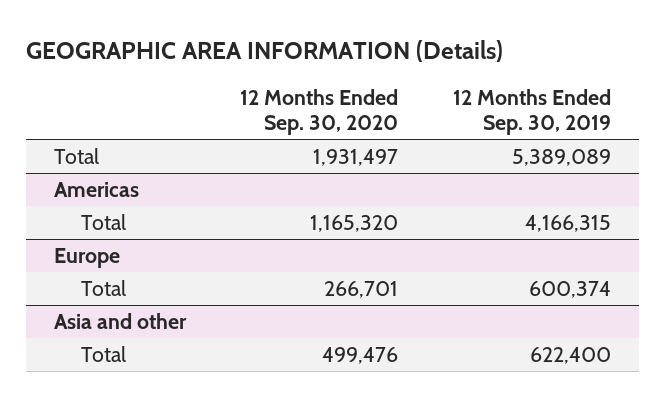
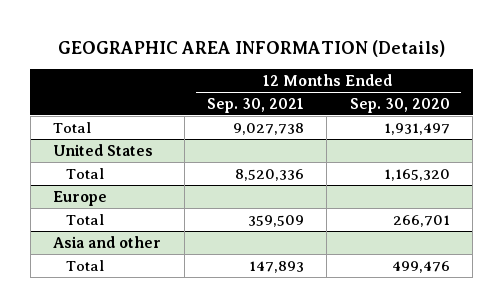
[453,88,612,135] 12 Months Ended Sep. 30, 2019 -> none
none -> [207,97,305,113] Sep. 30, 2021
[53,182,139,198] Americas -> [53,143,154,156] United States

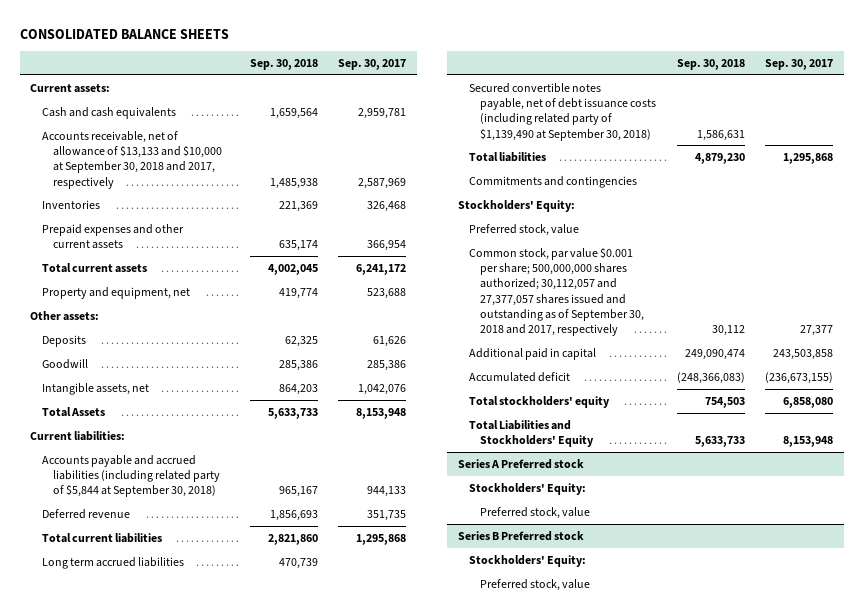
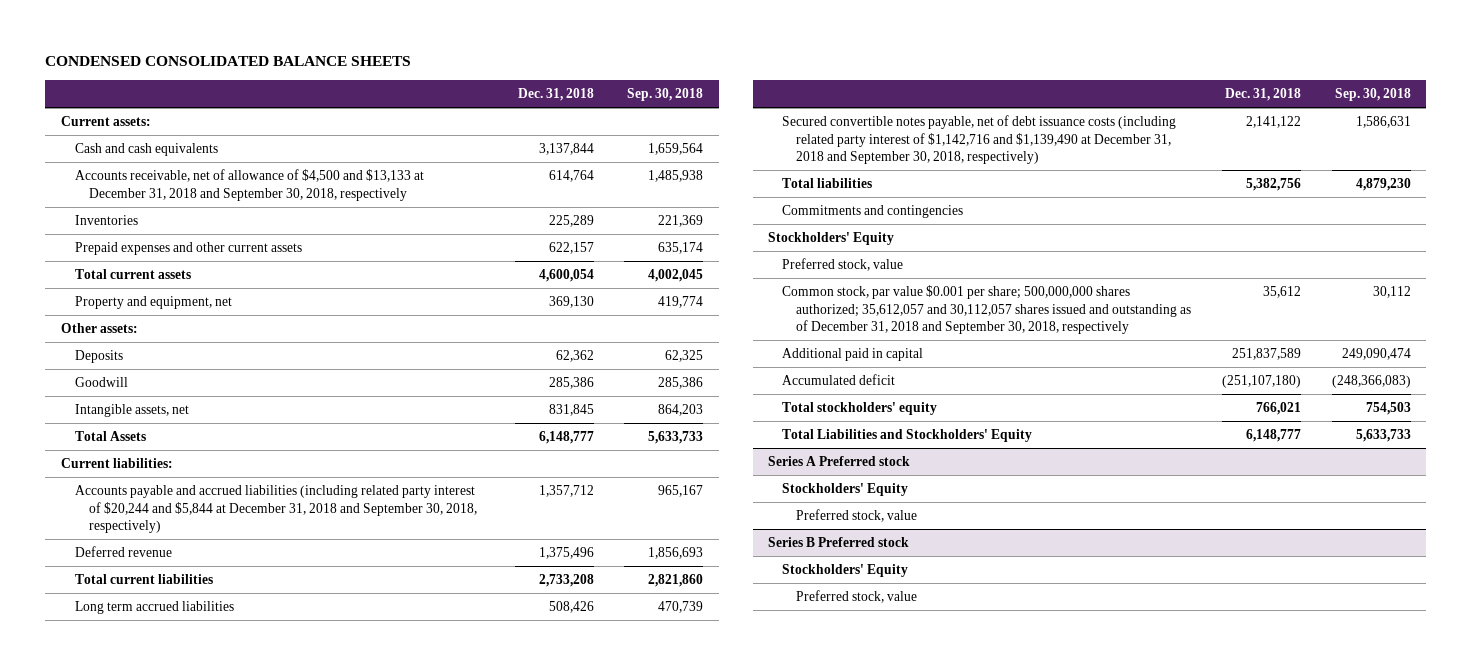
[19,28,229,39] CONSOLIDATED BALANCE SHEETS -> [45,56,412,67] CONDENSED CONSOLIDATED BALANCE SHEETS
[338,59,407,71] Sep. 30, 2017 -> none
none -> [517,88,594,102] Dec. 31, 2018
[41,130,222,189] Accounts receivable, net of allowance of $13,133 and $10,000 at September 30, 2018 and 2017, respectively -> [74,169,424,201] Accounts receivable, net of allowance of $4,500 and $13,133 at December 31, 2018 and September 30, 2018, respectively
[41,454,220,498] Accounts payable and accrued liabilities (including related party of $5,844 at September 30, 2018) -> [74,485,477,534] Accounts payable and accrued liabilities (including related party interest of $20,244 and $5,844 at December 31, 2018 and September 30, 2018, respectively)
[468,82,657,141] Secured convertible notes payable, net of debt issuance costs (including related party of $1,139,490 at September 30, 2018) -> [782,115,1177,165] Secured convertible notes payable, net of debt issuance costs (including related party interest of $1,142,716 and $1,139,490 at December 31, 2018 and September 30, 2018, respectively)
[457,199,575,212] Stockholders' Equity: -> [768,232,895,246] Stockholders' Equity
[468,247,645,337] Common stock, par value $0.001 per share; 500,000,000 shares authorized; 30,112,057 and 27,377,057 shares issued and outstanding as of September 30, 2018 and 2017, respectively -> [782,285,1192,335] Common stock, par value $0.001 per share; 500,000,000 shares authorized; 35,612,057 and 30,112,057 shares issued and outstanding as of December 31, 2018 and September 30, 2018, respectively
[468,482,586,495] Stockholders' Equity: -> [782,483,909,497] Stockholders' Equity
[468,554,586,567] Stockholders' Equity: -> [782,564,909,578] Stockholders' Equity

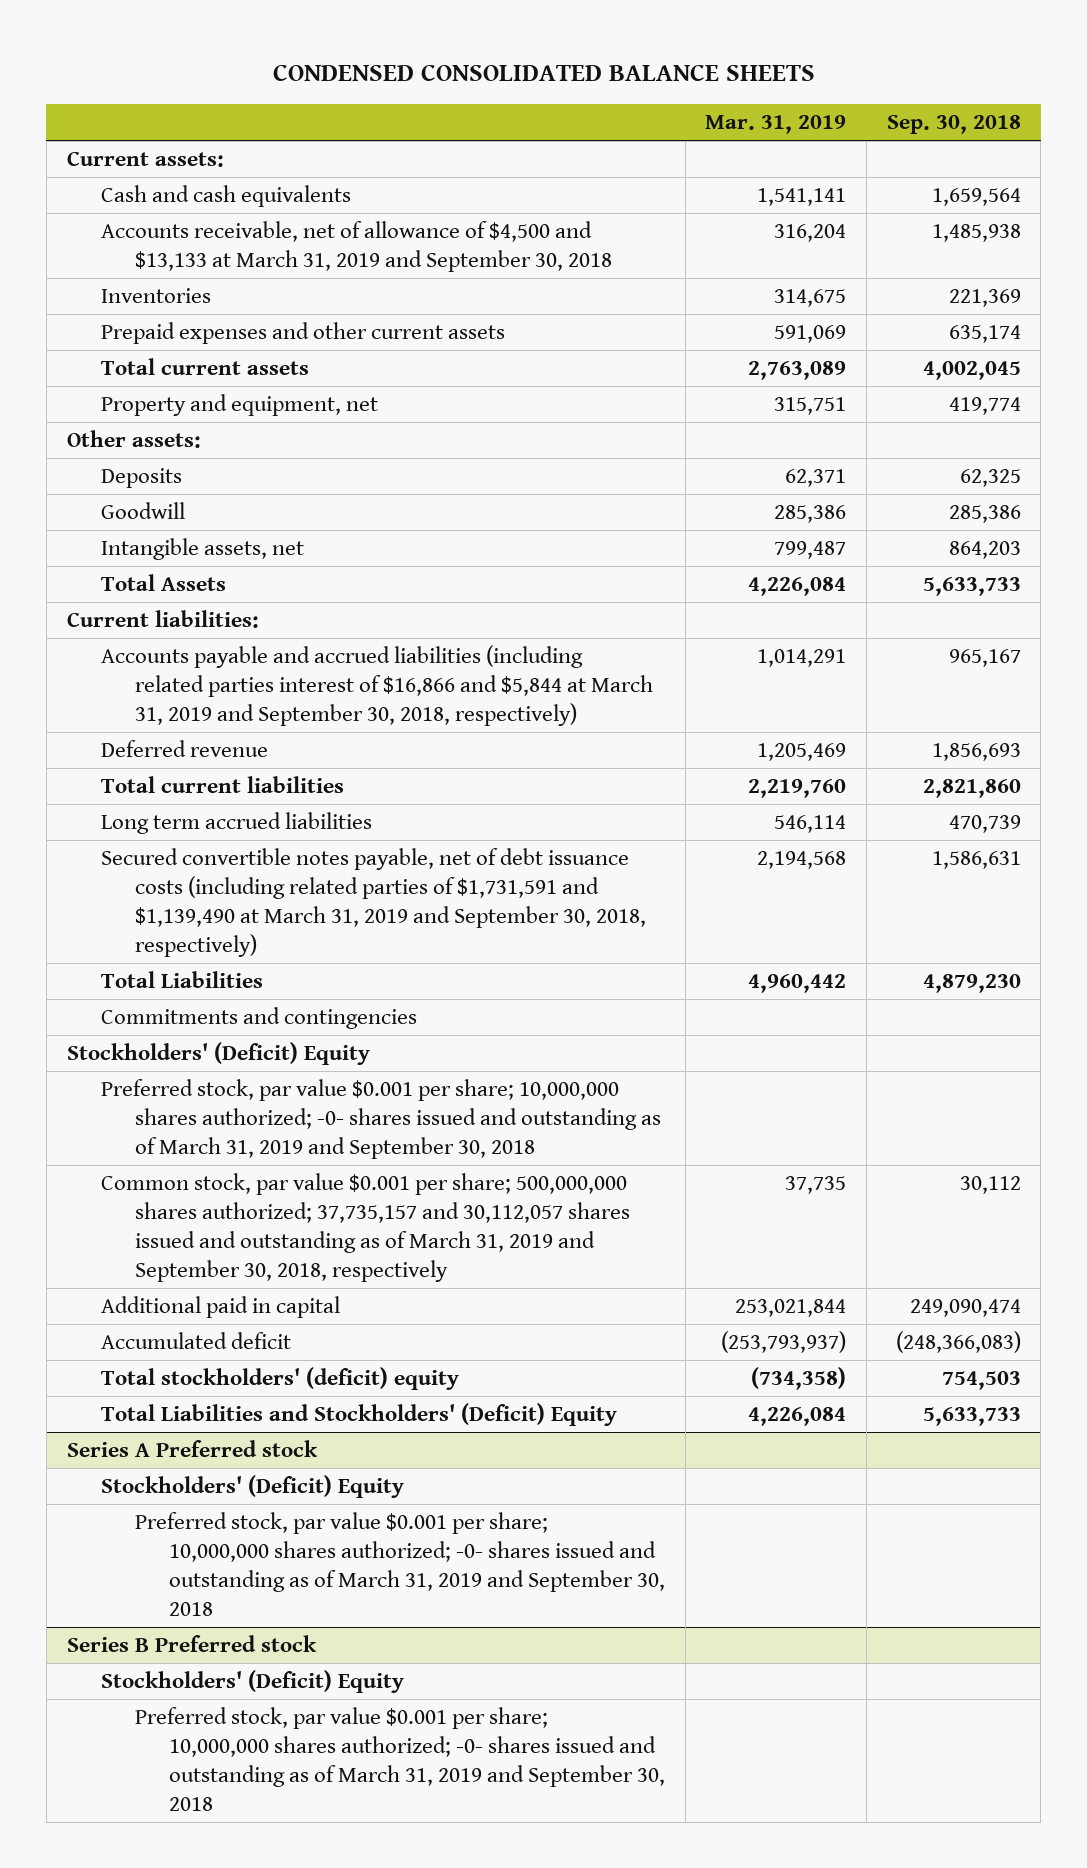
[517,88,594,102] Dec. 31, 2018 -> none
none -> [705,114,847,134] Mar. 31, 2019
[74,169,424,201] Accounts receivable, net of allowance of $4,500 and $13,133 at December 31, 2018 and September 30, 2018, respectively -> [100,221,612,273] Accounts receivable, net of allowance of $4,500 and $13,133 at March 31, 2019 and September 30, 2018
[74,485,477,534] Accounts payable and accrued liabilities (including related party interest of $20,244 and $5,844 at December 31, 2018 and September 30, 2018, respectively) -> [100,645,653,726] Accounts payable and accrued liabilities (including related parties interest of $16,866 and $5,844 at March 31, 2019 and September 30, 2018, respectively)
[782,115,1177,165] Secured convertible notes payable, net of debt issuance costs (including related party interest of $1,142,716 and $1,139,490 at December 31, 2018 and September 30, 2018, respectively) -> [100,848,646,957] Secured convertible notes payable, net of debt issuance costs (including related parties of $1,731,591 and $1,139,490 at March 31, 2019 and September 30, 2018, respectively)
[782,178,873,189] Total liabilities -> [100,971,263,989] Total Liabilities
[768,232,895,246] Stockholders' Equity -> [66,1042,370,1066] Stockholders' (Deficit) Equity
[782,258,904,272] Preferred stock, value -> [100,1079,661,1159] Preferred stock, par value $0.001 per share; 10,000,000 shares authorized; -0- shares issued and outstanding as of March 31, 2019 and September 30, 2018
[782,285,1192,335] Common stock, par value $0.001 per share; 500,000,000 shares authorized; 35,612,057 and 30,112,057 shares issued and outstanding as of December 31, 2018 and September 30, 2018, respectively -> [100,1173,630,1282] Common stock, par value $0.001 per share; 500,000,000 shares authorized; 37,735,157 and 30,112,057 shares issued and outstanding as of March 31, 2019 and September 30, 2018, respectively
[782,402,938,416] Total stockholders' equity -> [100,1367,459,1391] Total stockholders' (deficit) equity
[782,429,1033,443] Total Liabilities and Stockholders' Equity -> [100,1403,617,1427] Total Liabilities and Stockholders' (Deficit) Equity
[782,483,909,497] Stockholders' Equity -> [100,1475,404,1499] Stockholders' (Deficit) Equity
[796,509,918,523] Preferred stock, value -> [134,1512,665,1616] Preferred stock, par value $0.001 per share; 10,000,000 shares authorized; -0- shares issued and outstanding as of March 31, 2019 and September 30, 2018
[782,564,909,578] Stockholders' Equity -> [100,1670,404,1694] Stockholders' (Deficit) Equity
[796,590,918,604] Preferred stock, value -> [134,1707,665,1811] Preferred stock, par value $0.001 per share; 10,000,000 shares authorized; -0- shares issued and outstanding as of March 31, 2019 and September 30, 2018

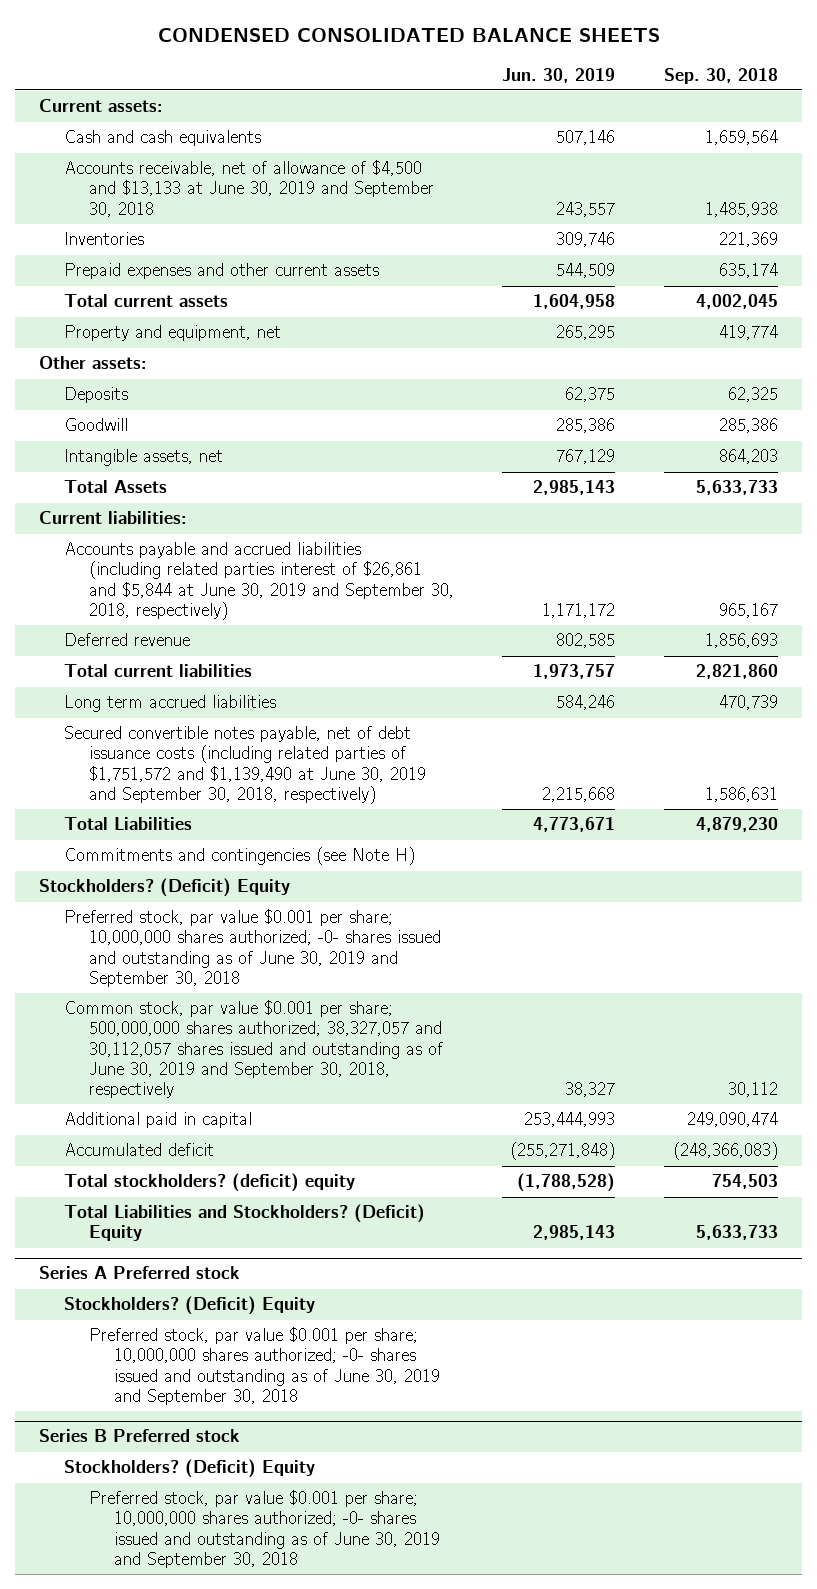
[705,114,847,134] Mar. 31, 2019 -> none
none -> [502,67,616,83] Jun. 30, 2019
[100,221,612,273] Accounts receivable, net of allowance of $4,500 and $13,133 at March 31, 2019 and September 30, 2018 -> [63,160,434,217] Accounts receivable, net of allowance of $4,500 and $13,133 at June 30, 2019 and September 30, 2018
[100,645,653,726] Accounts payable and accrued liabilities (including related parties interest of $16,866 and $5,844 at March 31, 2019 and September 30, 2018, respectively) -> [63,542,454,620] Accounts payable and accrued liabilities (including related parties interest of $26,861 and $5,844 at June 30, 2019 and September 30, 2018, respectively)
[100,848,646,957] Secured convertible notes payable, net of debt issuance costs (including related parties of $1,731,591 and $1,139,490 at March 31, 2019 and September 30, 2018, respectively) -> [63,726,426,804] Secured convertible notes payable, net of debt issuance costs (including related parties of $1,751,572 and $1,139,490 at June 30, 2019 and September 30, 2018, respectively)
[100,1007,417,1030] Commitments and contingencies -> [63,847,415,866] Commitments and contingencies (see Note H)
[66,1042,370,1066] Stockholders' (Deficit) Equity -> [39,878,291,898] Stockholders? (Deficit) Equity
[100,1079,661,1159] Preferred stock, par value $0.001 per share; 10,000,000 shares authorized; -0- shares issued and outstanding as of March 31, 2019 and September 30, 2018 -> [63,909,441,987] Preferred stock, par value $0.001 per share; 10,000,000 shares authorized; -0- shares issued and outstanding as of June 30, 2019 and September 30, 2018
[100,1173,630,1282] Common stock, par value $0.001 per share; 500,000,000 shares authorized; 37,735,157 and 30,112,057 shares issued and outstanding as of March 31, 2019 and September 30, 2018, respectively -> [63,1000,443,1098] Common stock, par value $0.001 per share; 500,000,000 shares authorized; 38,327,057 and 30,112,057 shares issued and outstanding as of June 30, 2019 and September 30, 2018, respectively
[100,1367,459,1391] Total stockholders' (deficit) equity -> [63,1173,355,1193] Total stockholders? (deficit) equity
[100,1403,617,1427] Total Liabilities and Stockholders' (Deficit) Equity -> [63,1204,425,1242] Total Liabilities and Stockholders? (Deficit) Equity
[100,1475,404,1499] Stockholders' (Deficit) Equity -> [63,1296,315,1316] Stockholders? (Deficit) Equity
[134,1512,665,1616] Preferred stock, par value $0.001 per share; 10,000,000 shares authorized; -0- shares issued and outstanding as of March 31, 2019 and September 30, 2018 -> [88,1327,440,1405] Preferred stock, par value $0.001 per share; 10,000,000 shares authorized; -0- shares issued and outstanding as of June 30, 2019 and September 30, 2018
[100,1670,404,1694] Stockholders' (Deficit) Equity -> [63,1459,315,1479] Stockholders? (Deficit) Equity
[134,1707,665,1811] Preferred stock, par value $0.001 per share; 10,000,000 shares authorized; -0- shares issued and outstanding as of March 31, 2019 and September 30, 2018 -> [88,1490,440,1568] Preferred stock, par value $0.001 per share; 10,000,000 shares authorized; -0- shares issued and outstanding as of June 30, 2019 and September 30, 2018

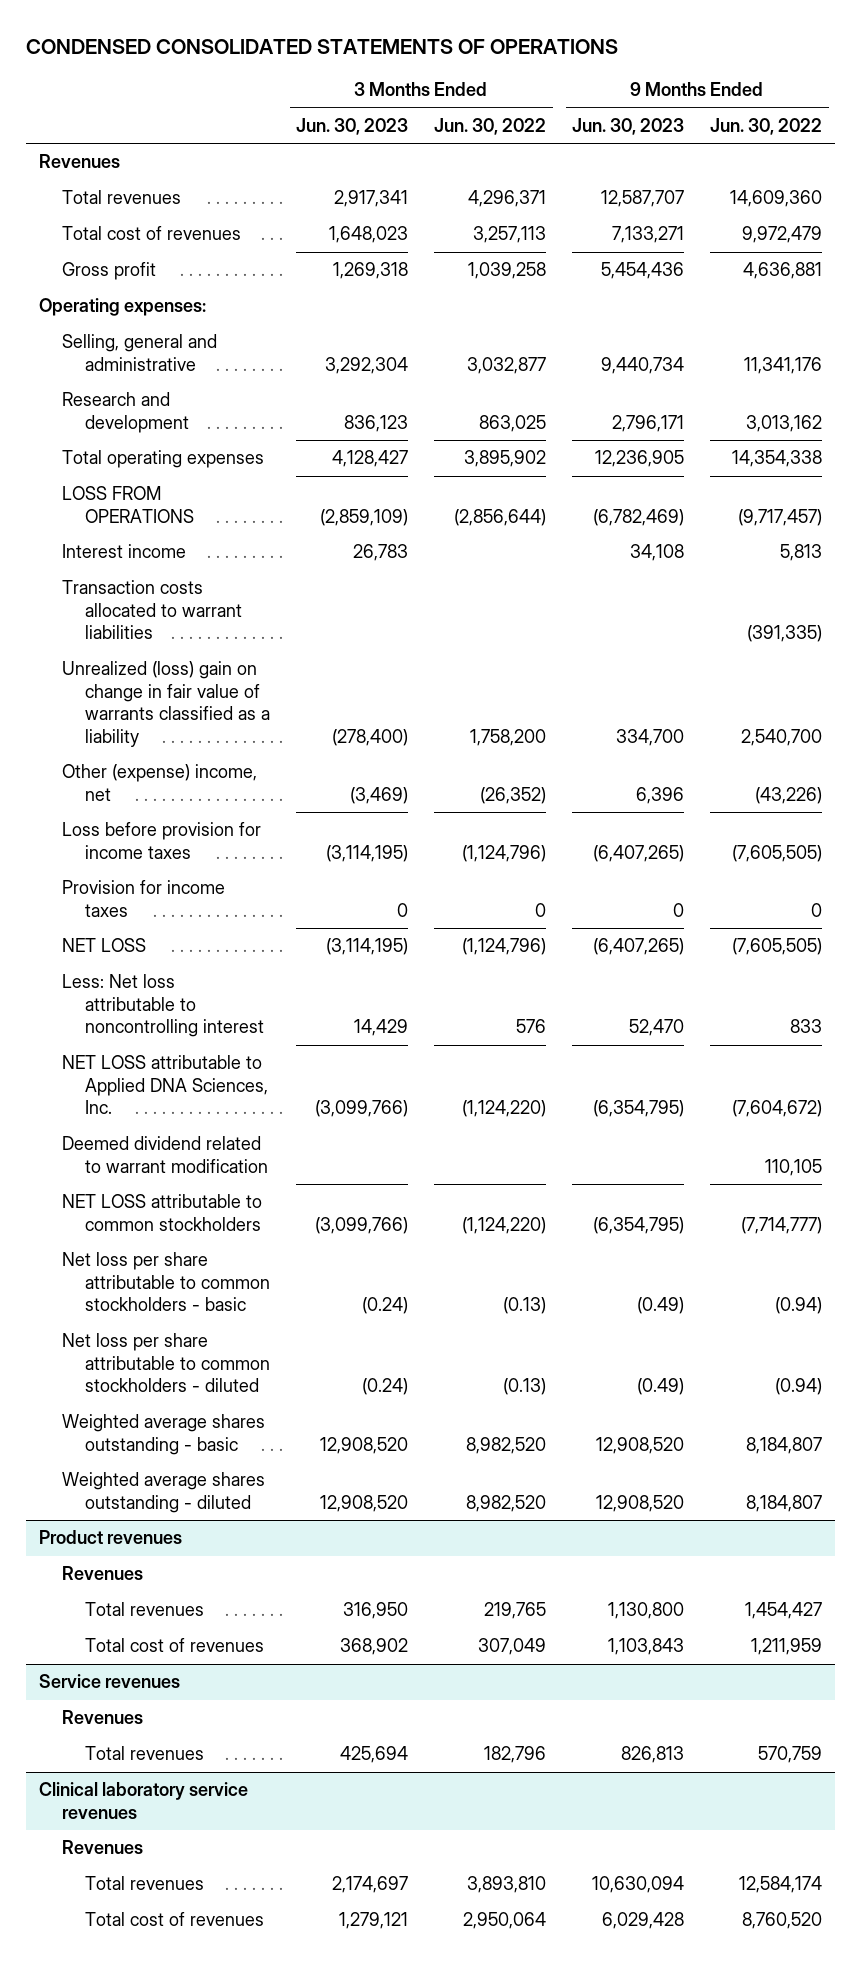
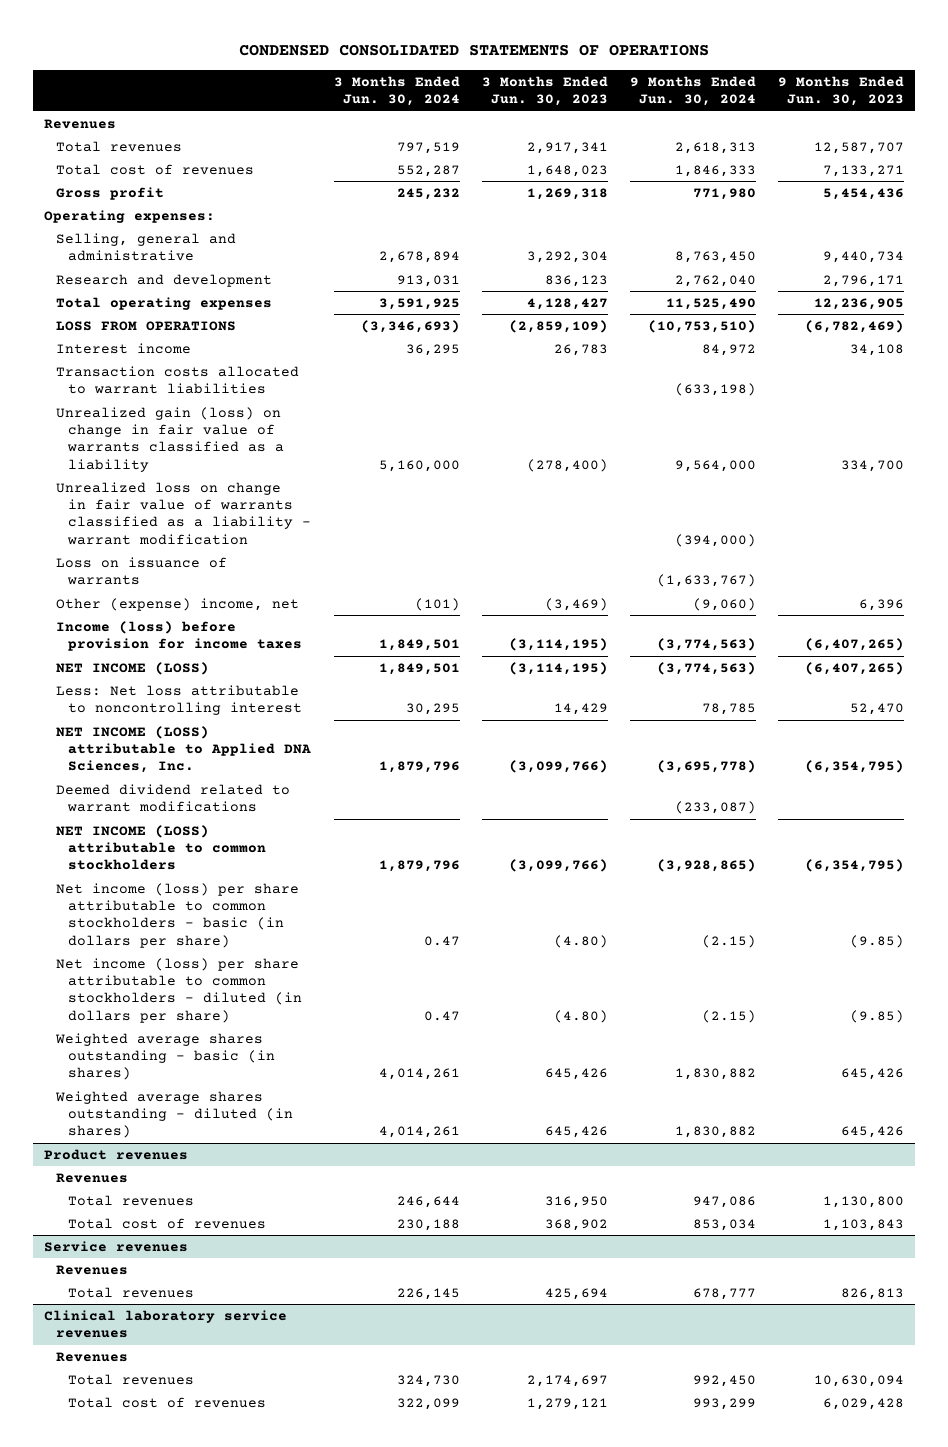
[434,117,547,135] Jun. 30, 2022 -> none
[710,117,823,135] Jun. 30, 2022 -> none
none -> [333,75,460,107] 3 Months Ended Jun. 30, 2024
none -> [629,75,756,107] 9 Months Ended Jun. 30, 2024
[62,661,271,748] Unrealized (loss) gain on change in fair value of warrants classified as a liability -> [56,406,285,472] Unrealized gain (loss) on change in fair value of warrants classified as a liability
none -> [56,481,312,545] Unrealized loss on change in fair value of warrants classified as a liability - warrant modification
none -> [56,556,228,586] Loss on issuance of warrants
[62,880,226,917] Provision for income taxes -> none
[62,822,262,859] Loss before provision for income taxes -> [56,620,303,652] Income (loss) before provision for income taxes
[62,938,147,953] NET LOSS -> [56,661,210,675] NET INCOME (LOSS)
[62,1055,269,1115] NET LOSS attributable to Applied DNA Sciences, Inc. -> [56,725,312,774] NET INCOME (LOSS) attributable to Applied DNA Sciences, Inc.
[62,1136,269,1173] Deemed dividend related to warrant modification -> [56,783,291,813] Deemed dividend related to warrant modifications
[62,1194,263,1231] NET LOSS attributable to common stockholders -> [56,824,267,871] NET INCOME (LOSS) attributable to common stockholders
[62,1252,271,1312] Net loss per share attributable to common stockholders - basic -> [56,882,300,948] Net income (loss) per share attributable to common stockholders - basic (in dollars per share)
[362,1297,409,1315] (0.24) -> [553,934,608,948] (4.80)
[637,1297,685,1315] (0.49) -> [850,934,905,948] (9.85)
[62,1333,271,1393] Net loss per share attributable to common stockholders - diluted -> [56,957,303,1023] Net income (loss) per share attributable to common stockholders - diluted (in dollars per share)
[362,1378,409,1396] (0.24) -> [553,1009,608,1023] (4.80)
[637,1378,685,1396] (0.49) -> [850,1009,905,1023] (9.85)
[62,1414,266,1455] Weighted average shares outstanding - basic -> [55,1032,276,1081] Weighted average shares outstanding - basic (in shares)
[320,1436,409,1454] 12,908,520 -> [544,1068,608,1081] 645,426
[596,1436,685,1454] 12,908,520 -> [841,1068,905,1081] 645,426
[62,1472,266,1513] Weighted average shares outstanding - diluted -> [55,1090,294,1139] Weighted average shares outstanding - diluted (in shares)
[320,1494,409,1512] 12,908,520 -> [544,1126,608,1139] 645,426
[596,1494,685,1512] 12,908,520 -> [841,1126,905,1139] 645,426

